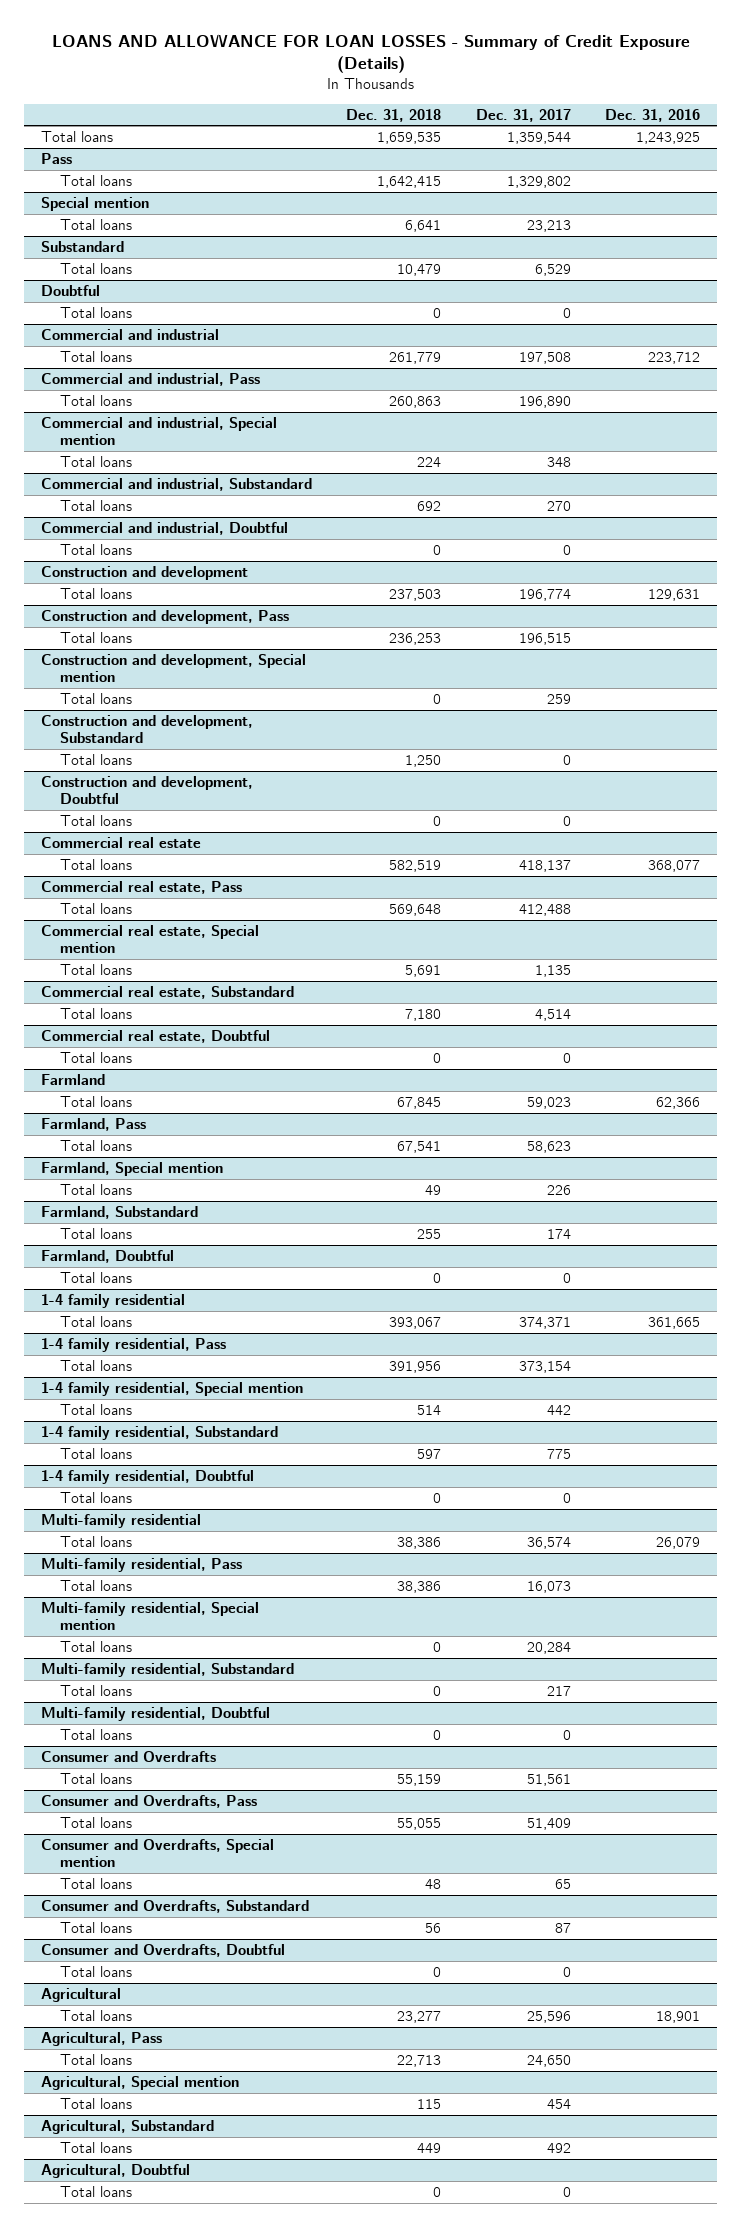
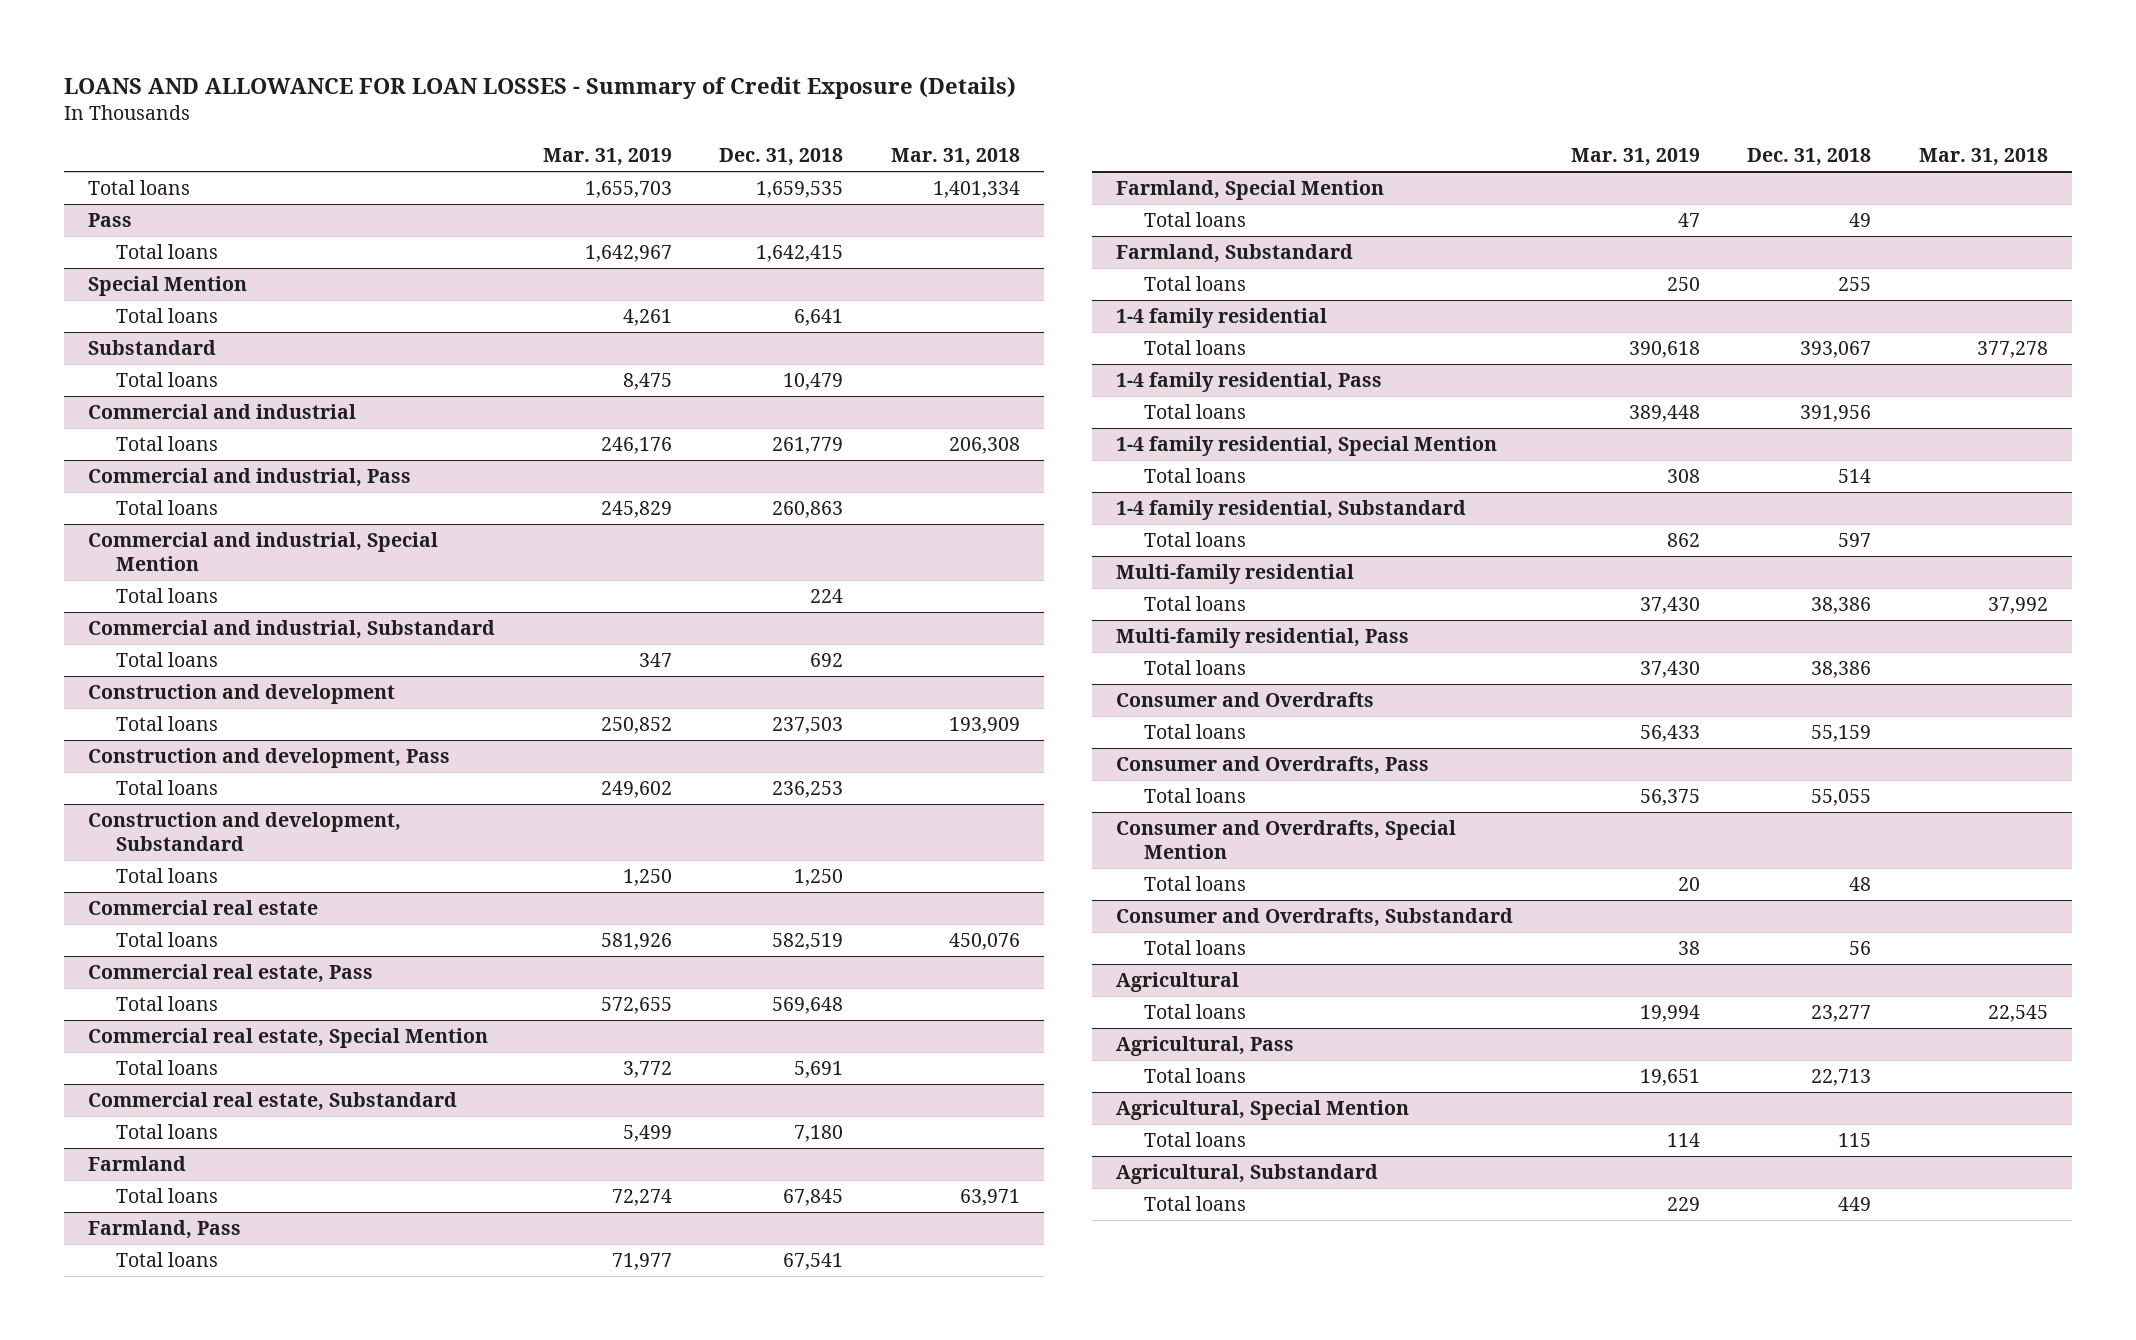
[475,108,571,122] Dec. 31, 2017 -> none
[605,108,701,122] Dec. 31, 2016 -> none
none -> [542,148,672,167] Mar. 31, 2019
none -> [890,148,1020,167] Mar. 31, 2018
[41,196,150,211] Special mention -> [87,276,247,297] Special Mention
[41,284,101,296] Doubtful -> none
[59,306,132,318] Total loans -> none
[41,416,278,446] Commercial and industrial, Special mention -> [87,532,438,571] Commercial and industrial, Special Mention
[41,521,289,535] Commercial and industrial, Doubtful -> none
[59,543,132,555] Total loans -> none
[41,653,307,683] Construction and development, Special mention -> none
[59,692,132,704] Total loans -> none
[41,775,254,805] Construction and development, Doubtful -> none
[59,814,132,826] Total loans -> none
[41,924,260,954] Commercial real estate, Special mention -> [87,1028,488,1049] Commercial real estate, Special Mention
[41,1029,271,1043] Commercial real estate, Doubtful -> none
[59,1051,132,1063] Total loans -> none
[41,1161,224,1176] Farmland, Special mention -> [1115,180,1384,201] Farmland, Special Mention
[41,1249,175,1263] Farmland, Doubtful -> none
[59,1271,132,1283] Total loans -> none
[41,1381,304,1396] 1-4 family residential, Special mention -> [1115,436,1497,457] 1-4 family residential, Special Mention
[41,1469,255,1484] 1-4 family residential, Doubtful -> none
[59,1491,132,1503] Total loans -> none
[41,1601,260,1631] Multi-family residential, Special mention -> none
[59,1640,132,1652] Total loans -> none
[41,1662,295,1677] Multi-family residential, Substandard -> none
[59,1684,132,1696] Total loans -> none
[41,1706,271,1721] Multi-family residential, Doubtful -> none
[59,1728,132,1740] Total loans -> none
[41,1838,275,1868] Consumer and Overdrafts, Special mention -> [1115,820,1456,859] Consumer and Overdrafts, Special Mention
[41,1943,286,1957] Consumer and Overdrafts, Doubtful -> none
[59,1965,132,1977] Total loans -> none
[41,2075,240,2090] Agricultural, Special mention -> [1115,1100,1409,1121] Agricultural, Special Mention
[41,2163,191,2178] Agricultural, Doubtful -> none
[59,2185,132,2197] Total loans -> none

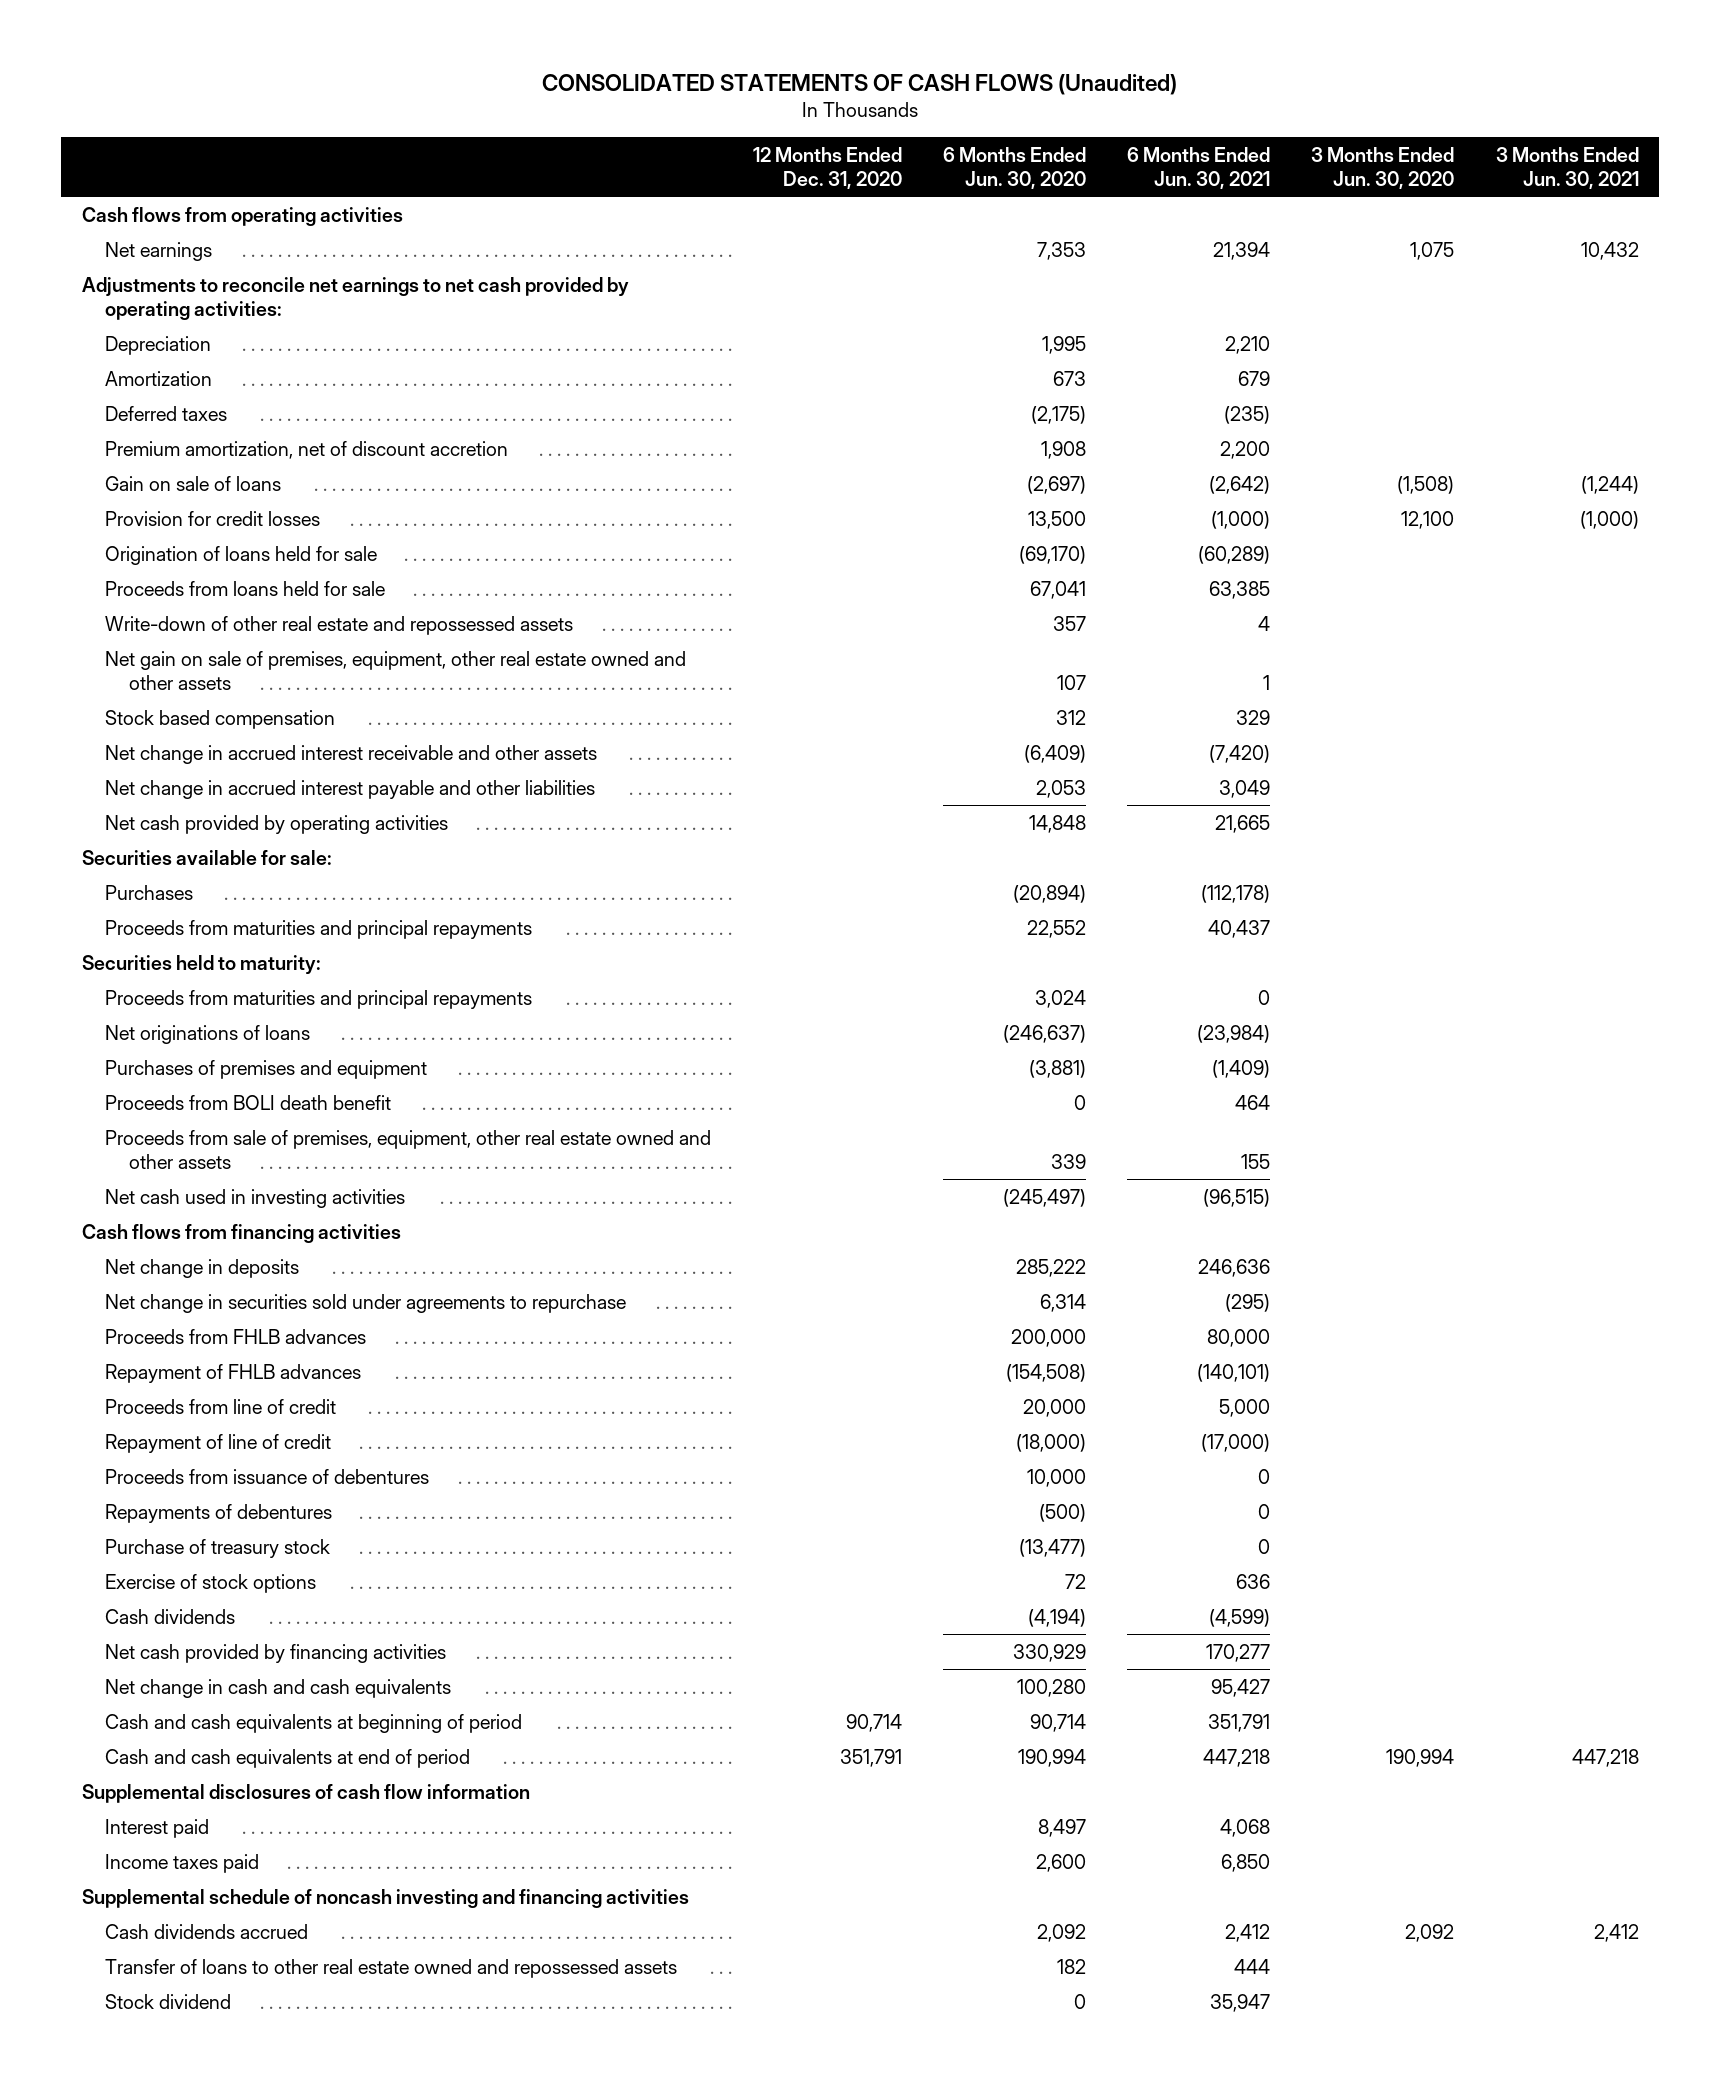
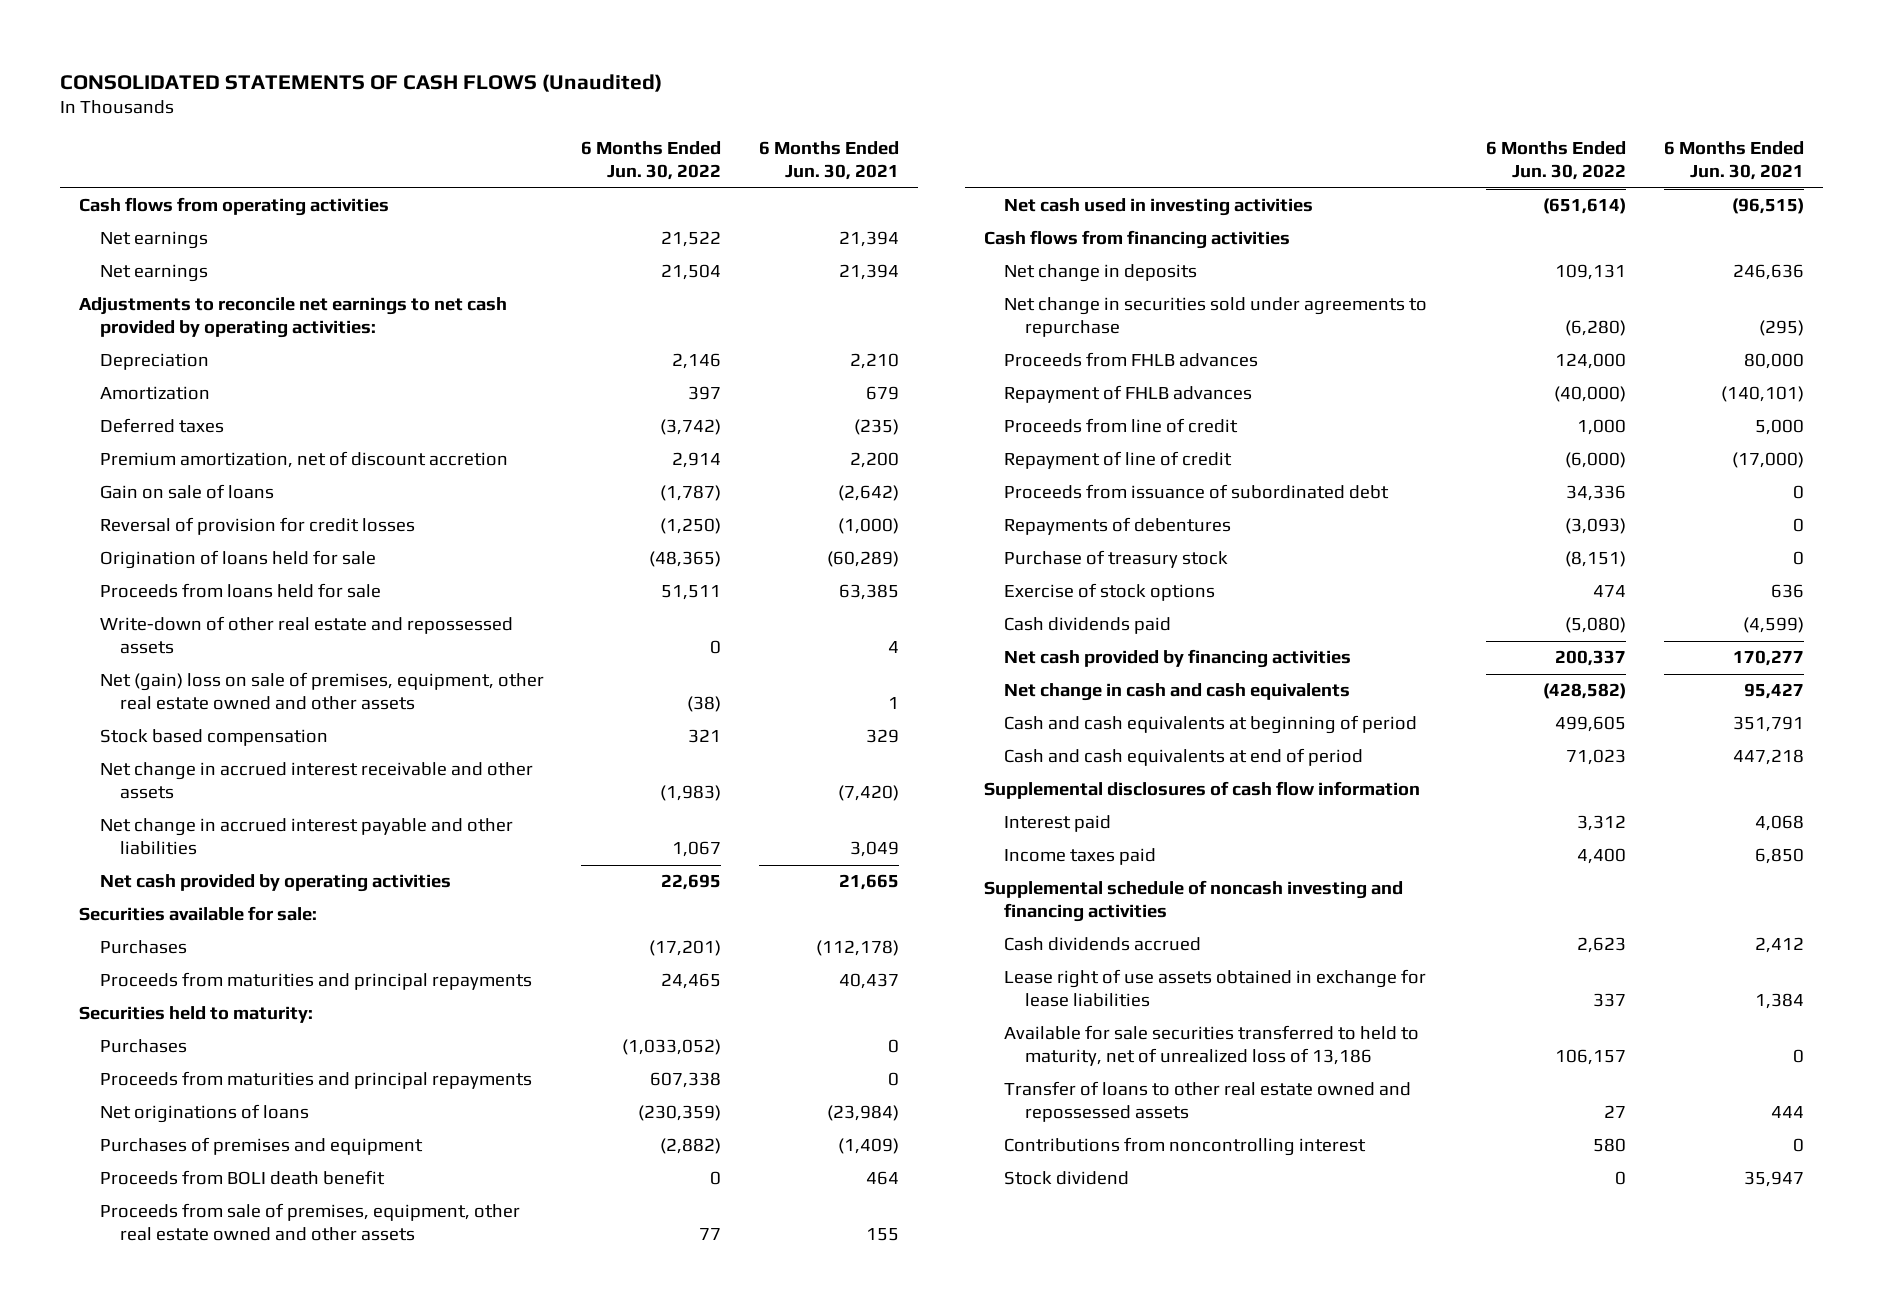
[752,146,902,189] 12 Months Ended Dec. 31, 2020 -> none
[942,146,1086,189] 6 Months Ended Jun. 30, 2020 -> none
[1311,146,1455,189] 3 Months Ended Jun. 30, 2020 -> none
[1495,146,1639,189] 3 Months Ended Jun. 30, 2021 -> none
none -> [581,141,722,181] 6 Months Ended Jun. 30, 2022
none -> [99,264,208,283] Net earnings
[105,510,321,526] Provision for credit losses -> [99,517,415,536] Reversal of provision for credit losses
[105,650,687,690] Net gain on sale of premises, equipment, other real estate owned and other assets -> [99,672,544,711] Net (gain) loss on sale of premises, equipment, other real estate owned and other assets
none -> [99,1039,187,1054] Purchases
[105,1468,430,1484] Proceeds from issuance of debentures -> [1004,484,1390,500] Proceeds from issuance of subordinated debt
[105,1608,236,1624] Cash dividends -> [1004,617,1172,635] Cash dividends paid
none -> [1004,969,1427,1008] Lease right of use assets obtained in exchange for lease liabilities
none -> [1004,1025,1420,1067] Available for sale securities transferred to held to maturity, net of unrealized loss of 13,186
none -> [1004,1137,1367,1157] Contributions from noncontrolling interest

